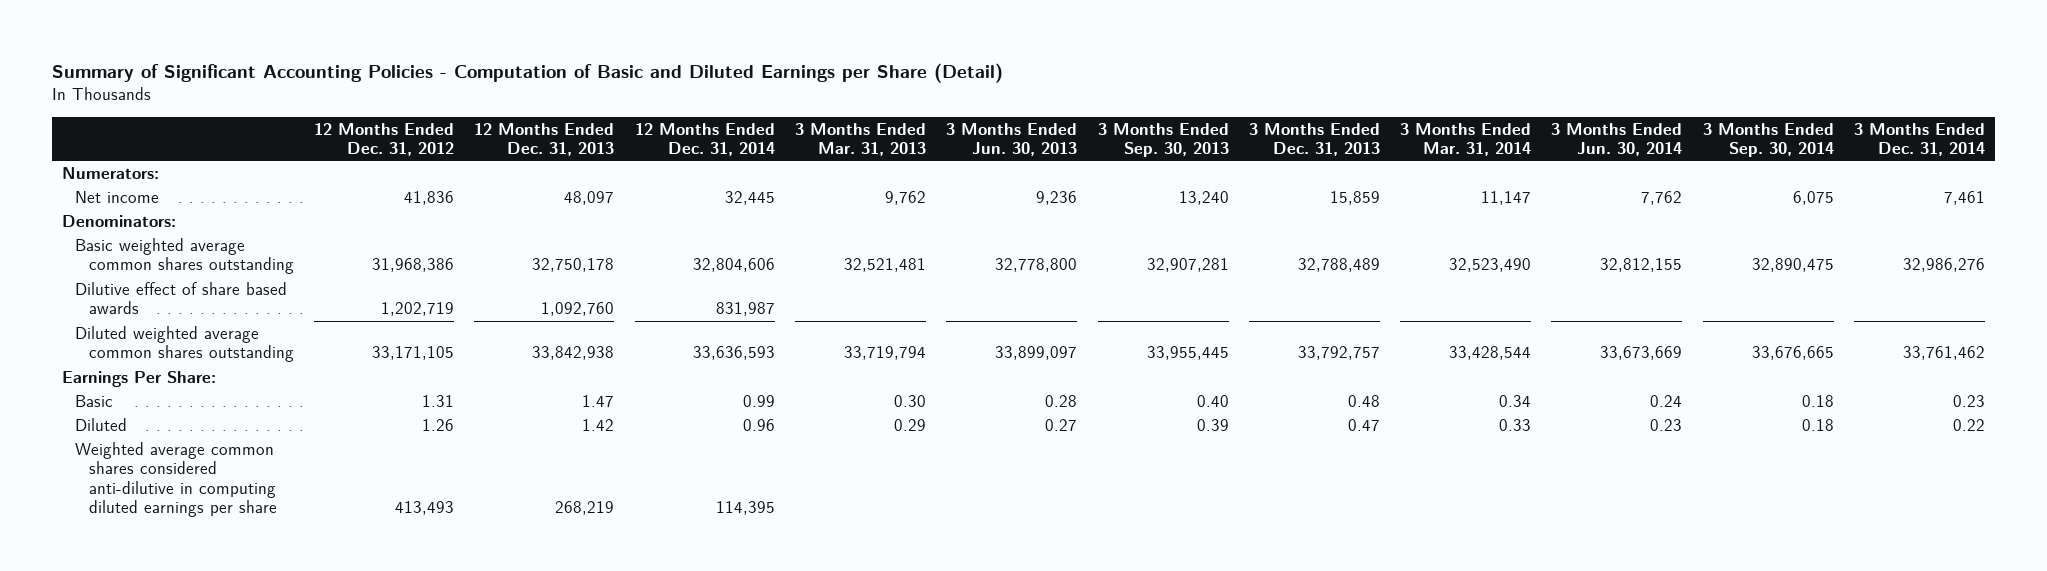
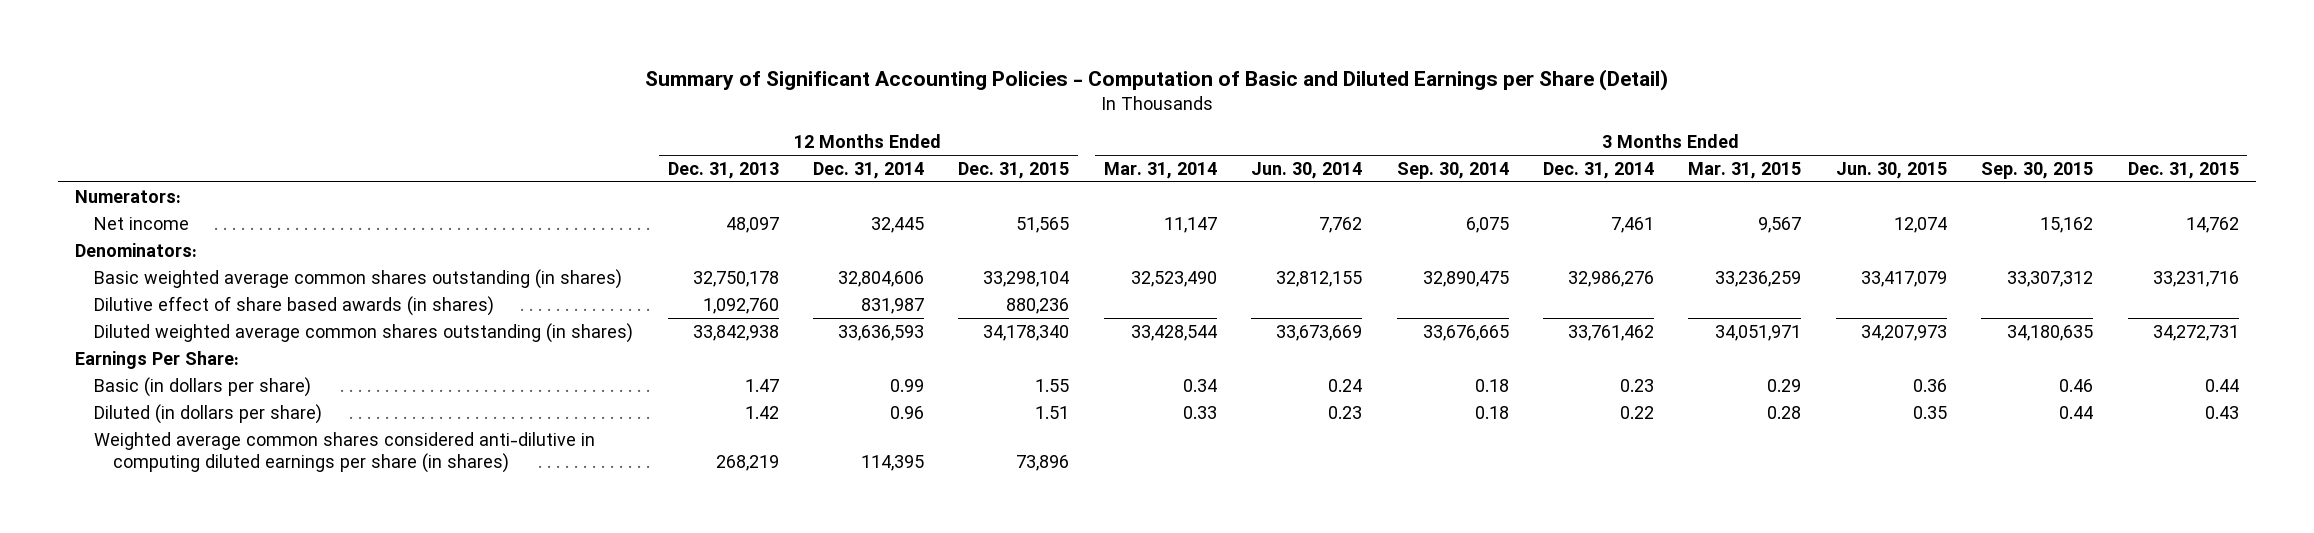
[313,122,454,157] 12 Months Ended Dec. 31, 2012 -> none
[794,122,926,157] 3 Months Ended Mar. 31, 2013 -> none
[946,122,1078,157] 3 Months Ended Jun. 30, 2013 -> none
[1097,122,1229,158] 3 Months Ended Sep. 30, 2013 -> none
[1248,122,1380,157] 3 Months Ended Dec. 31, 2013 -> none
none -> [958,161,1070,179] Dec. 31, 2015
none -> [1688,161,1802,179] Mar. 31, 2015
none -> [1835,161,1947,179] Jun. 30, 2015
none -> [1981,161,2094,179] Sep. 30, 2015
none -> [2127,161,2239,179] Dec. 31, 2015
[75,237,294,275] Basic weighted average common shares outstanding -> [94,268,623,289] Basic weighted average common shares outstanding (in shares)
[75,281,288,315] Dilutive effect of share based awards -> [94,295,495,316] Dilutive effect of share based awards (in shares)
[75,325,294,363] Diluted weighted average common shares outstanding -> [94,322,634,343] Diluted weighted average common shares outstanding (in shares)
[75,394,114,407] Basic -> [94,376,312,397] Basic (in dollars per share)
[75,417,128,431] Diluted -> [94,403,323,424] Diluted (in dollars per share)
[75,441,277,517] Weighted average common shares considered anti-dilutive in computing diluted earnings per share -> [94,431,596,473] Weighted average common shares considered anti-dilutive in computing diluted earnings per share (in shares)

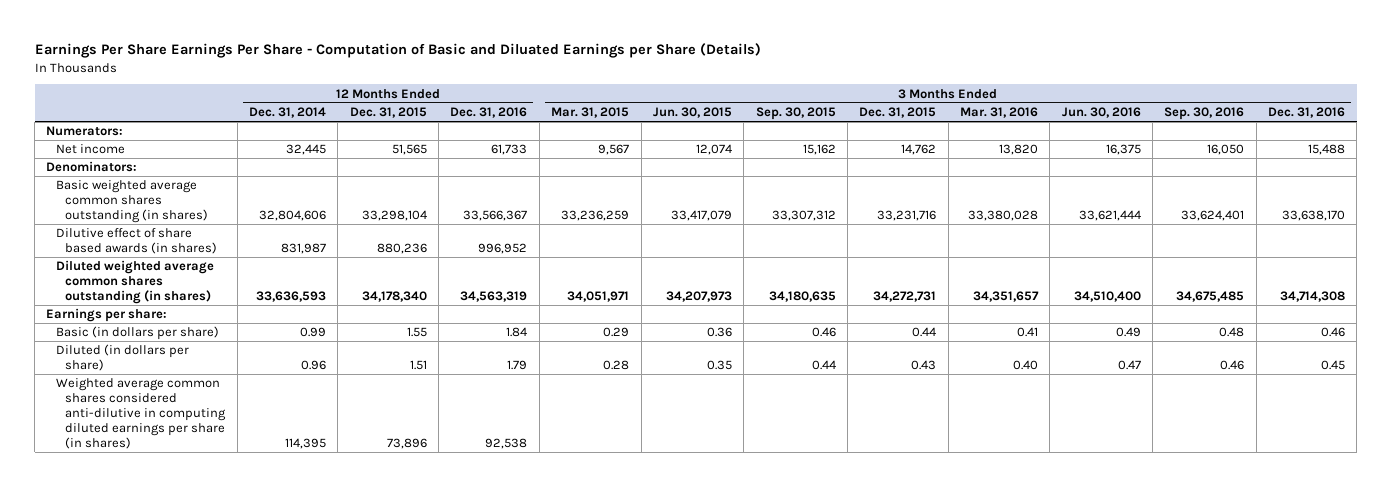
[644,68,1668,91] Summary of Significant Accounting Policies - Computation of Basic and Diluted Earnings per Share (Detail) -> [34,43,761,59] Earnings Per Share Earnings Per Share - Computation of Basic and Diluated Earnings per Share (Details)
[667,161,779,179] Dec. 31, 2013 -> none
[1103,161,1217,179] Mar. 31, 2014 -> none
[1251,161,1363,179] Jun. 30, 2014 -> none
[1396,161,1509,179] Sep. 30, 2014 -> none
[1543,161,1655,179] Dec. 31, 2014 -> none
none -> [450,107,528,119] Dec. 31, 2016
none -> [960,107,1039,119] Mar. 31, 2016
none -> [1061,107,1141,119] Jun. 30, 2016
none -> [1164,107,1245,121] Sep. 30, 2016
none -> [1268,107,1346,119] Dec. 31, 2016
[74,350,239,369] Earnings Per Share: -> [46,308,168,323] Earnings per share:

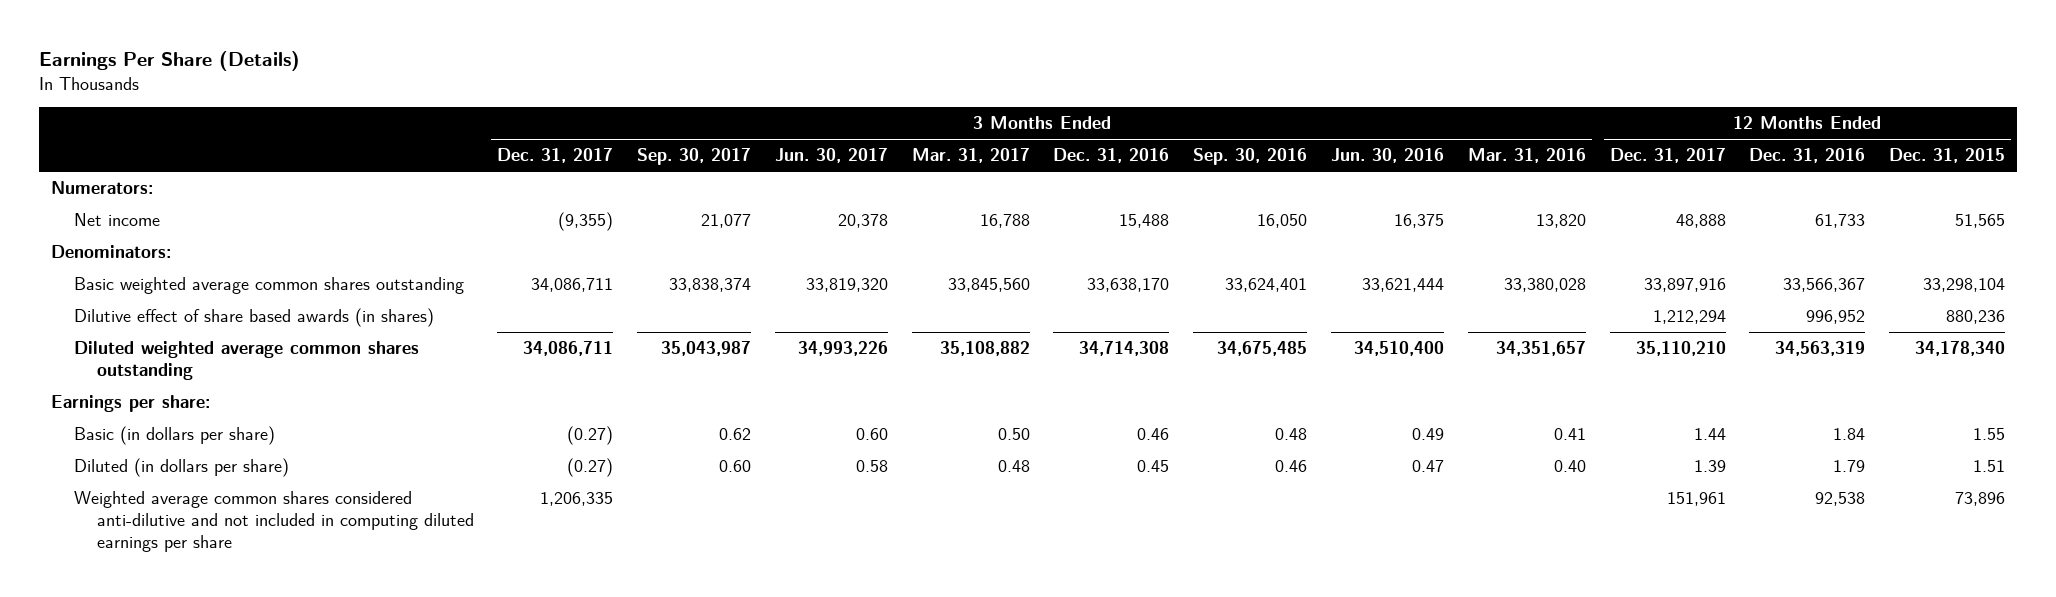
[34,43,761,59] Earnings Per Share Earnings Per Share - Computation of Basic and Diluated Earnings per Share (Details) -> [38,51,300,72] Earnings Per Share (Details)
[249,107,327,119] Dec. 31, 2014 -> none
[551,107,630,119] Mar. 31, 2015 -> none
[652,107,732,119] Jun. 30, 2015 -> none
[755,107,836,121] Sep. 30, 2015 -> none
[859,107,937,119] Dec. 31, 2015 -> none
none -> [497,148,614,164] Dec. 31, 2017
none -> [637,148,752,166] Sep. 30, 2017
none -> [774,148,888,164] Jun. 30, 2017
none -> [911,148,1030,164] Mar. 31, 2017
none -> [1609,148,1726,164] Dec. 31, 2017
[55,180,209,224] Basic weighted average common shares outstanding (in shares) -> [73,277,464,295] Basic weighted average common shares outstanding
[55,260,214,305] Diluted weighted average common shares outstanding (in shares) -> [73,341,419,381] Diluted weighted average common shares outstanding
[55,378,227,449] Weighted average common shares considered anti-dilutive in computing diluted earnings per share (in shares) -> [73,491,474,553] Weighted average common shares considered anti-dilutive and not included in computing diluted earnings per share

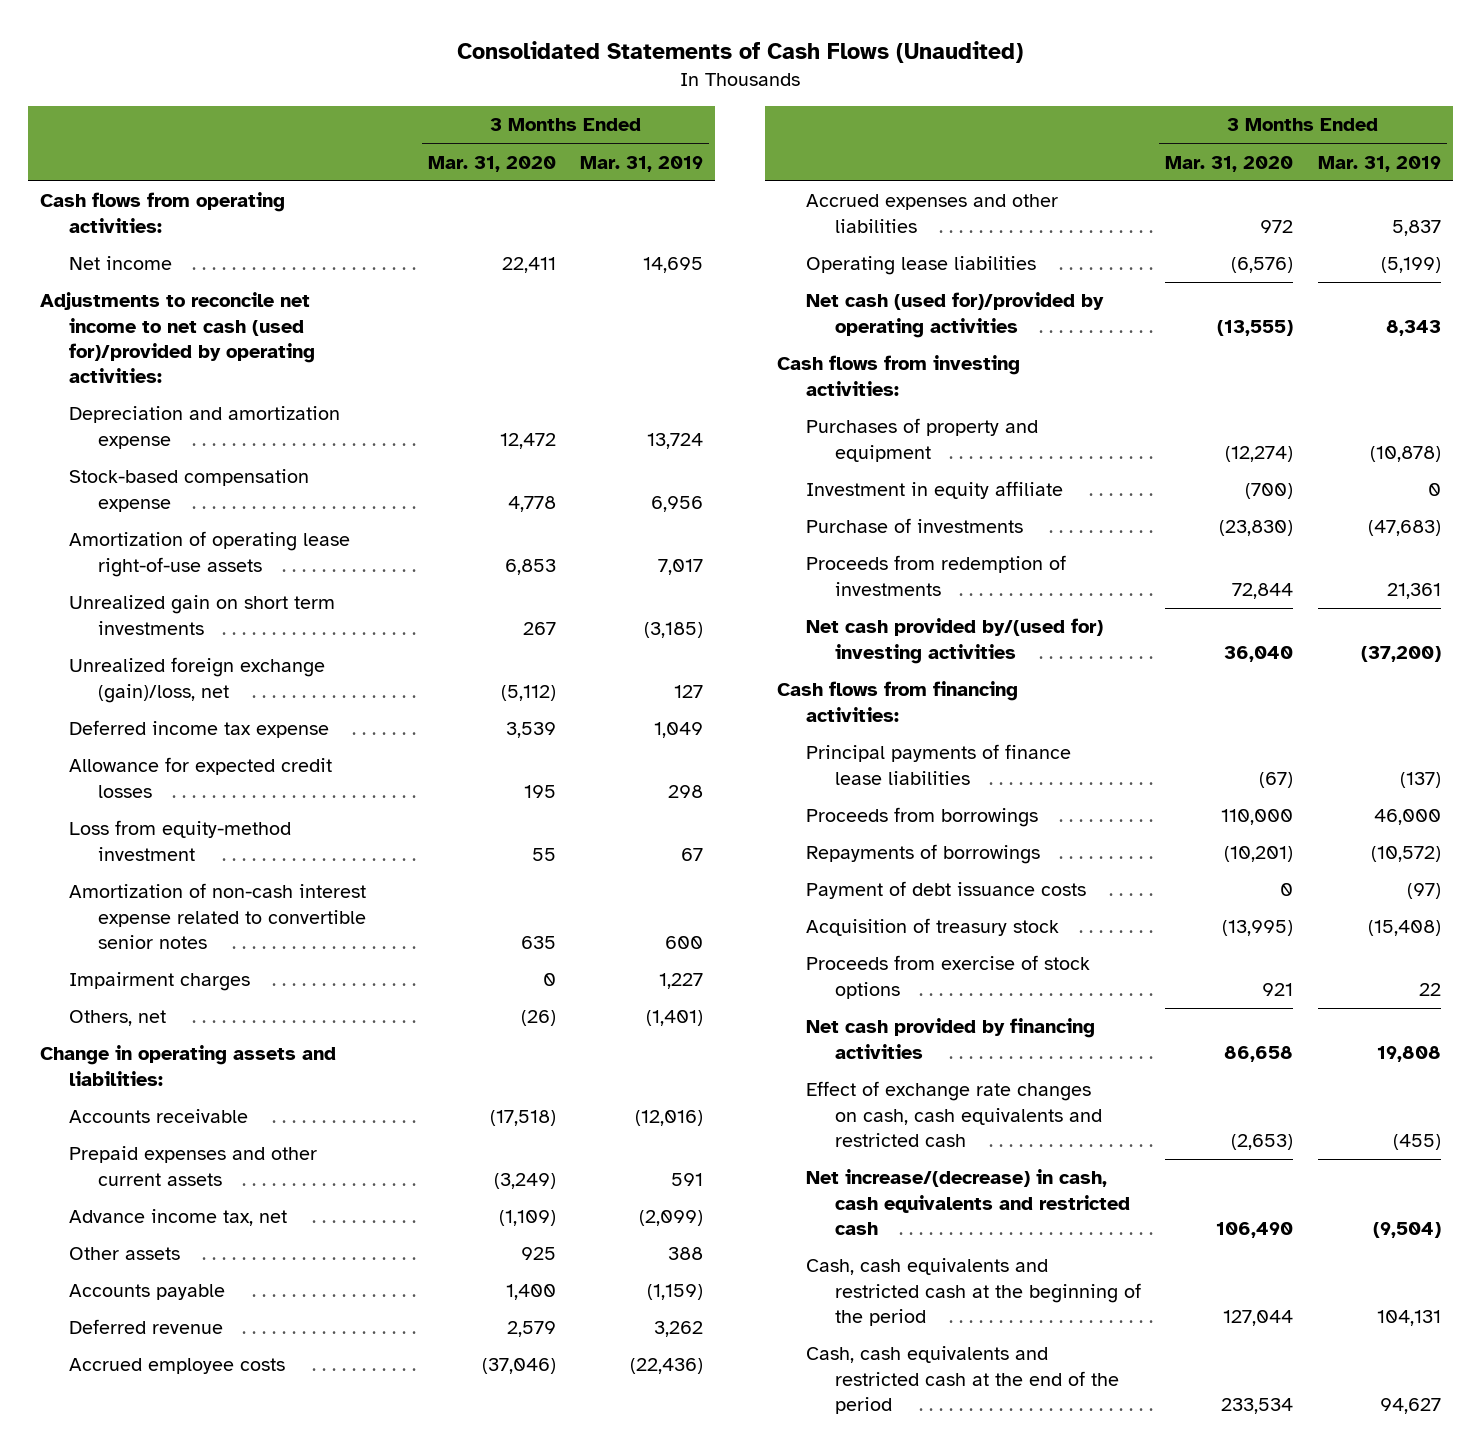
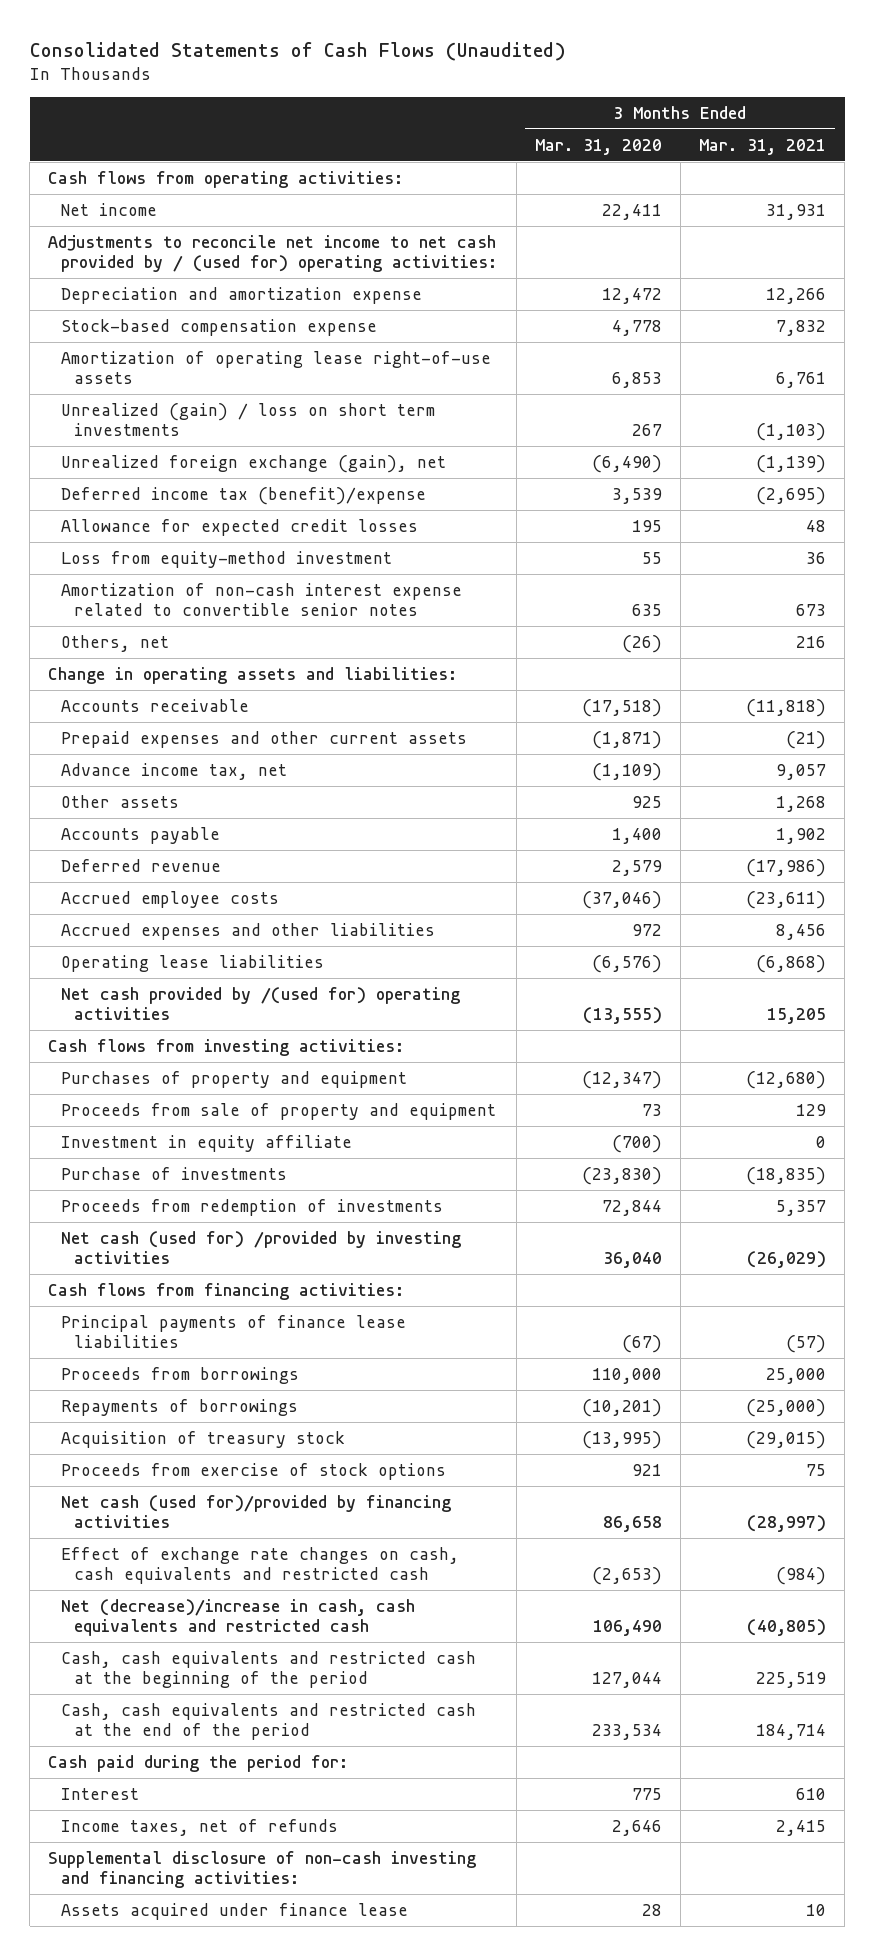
[580,155,704,172] Mar. 31, 2019 -> none
none -> [699,138,827,155] Mar. 31, 2021
[40,292,315,383] Adjustments to reconcile net income to net cash (used for)/provided by operating activities: -> [48,234,498,273] Adjustments to reconcile net income to net cash provided by / (used for) operating activities:
[68,595,335,635] Unrealized gain on short term investments -> [61,402,436,437] Unrealized (gain) / loss on short term investments
[68,657,325,703] Unrealized foreign exchange (gain)/loss, net -> [61,454,447,473] Unrealized foreign exchange (gain), net
[500,684,556,701] (5,112) -> [591,454,662,473] (6,490)
[68,720,329,739] Deferred income tax expense -> [61,486,427,505] Deferred income tax (benefit)/expense
[68,972,250,992] Impairment charges -> none
[493,1172,556,1189] (3,249) -> [591,730,662,749] (1,871)
[806,292,1105,338] Net cash (used for)/provided by operating activities -> [61,986,461,1021] Net cash provided by /(used for) operating activities
[1225,445,1294,462] (12,274) -> [581,1070,662,1089] (12,347)
none -> [61,1102,497,1120] Proceeds from sale of property and equipment
[806,618,1104,664] Net cash provided by/(used for) investing activities -> [61,1230,462,1265] Net cash (used for) /provided by investing activities
[806,881,1087,900] Payment of debt issuance costs -> none
[806,1018,1096,1059] Net cash provided by financing activities -> [61,1494,452,1529] Net cash (used for)/provided by financing activities
[806,1169,1130,1235] Net increase/(decrease) in cash, cash equivalents and restricted cash -> [61,1598,416,1637] Net (decrease)/increase in cash, cash equivalents and restricted cash
none -> [48,1754,349,1772] Cash paid during the period for:
none -> [61,1787,140,1800] Interest
none -> [61,1818,339,1836] Income taxes, net of refunds
none -> [48,1850,477,1889] Supplemental disclosure of non-cash investing and financing activities:
none -> [61,1902,409,1920] Assets acquired under finance lease

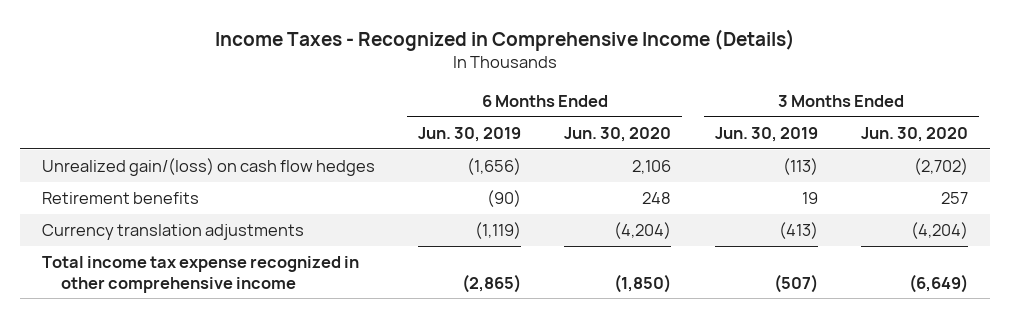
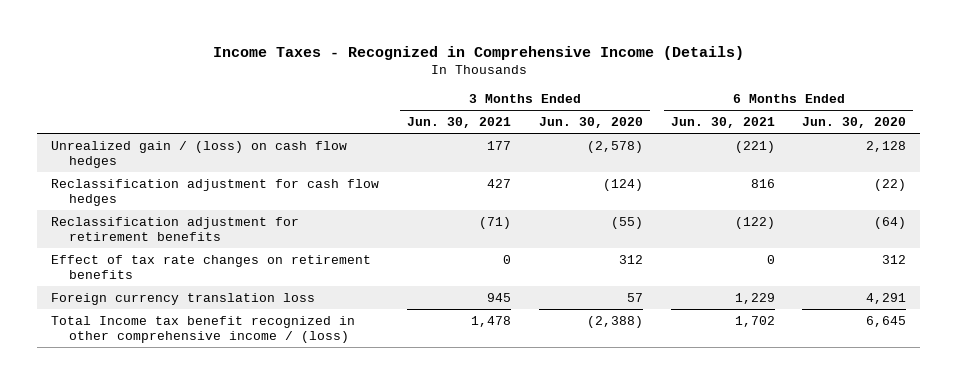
[417,126,521,142] Jun. 30, 2019 -> none
[714,126,818,142] Jun. 30, 2019 -> none
none -> [406,117,511,129] Jun. 30, 2021
none -> [670,117,775,129] Jun. 30, 2021
none -> [50,140,347,169] Unrealized gain / (loss) on cash flow hedges
[41,157,375,176] Unrealized gain/(loss) on cash flow hedges -> [50,178,379,207] Reclassification adjustment for cash flow hedges
[632,159,672,174] 2,106 -> [874,178,907,191] (22)
[914,157,969,175] (2,702) -> [602,178,643,191] (124)
[41,191,199,204] Retirement benefits -> [50,216,299,242] Reclassification adjustment for retirement benefits
[642,191,672,204] 248 -> [874,216,907,229] (64)
[941,191,969,204] 257 -> [610,216,643,229] (55)
none -> [50,254,371,280] Effect of tax rate changes on retirement benefits
[41,223,304,240] Currency translation adjustments -> [50,292,315,305] Foreign currency translation loss
[614,221,672,239] (4,204) -> [866,292,907,304] 4,291
[911,221,969,239] (4,204) -> [626,292,643,302] 57
[41,255,359,293] Total income tax expense recognized in other comprehensive income -> [50,315,355,344] Total Income tax benefit recognized in other comprehensive income / (loss)
[614,273,672,293] (1,850) -> [866,315,907,327] 6,645
[909,273,969,293] (6,649) -> [586,315,643,328] (2,388)

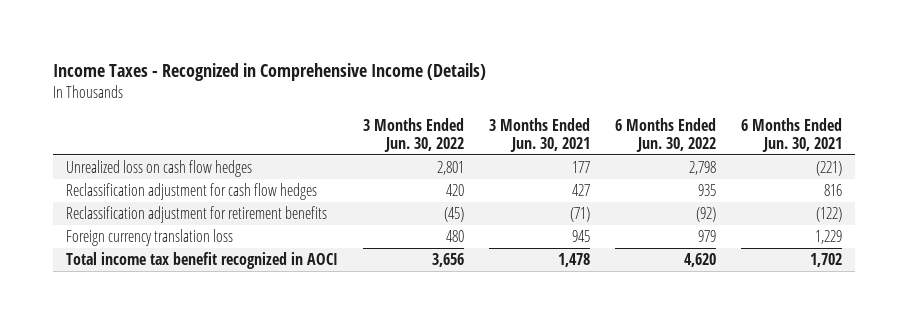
[538,117,643,129] Jun. 30, 2020 -> none
[802,117,907,129] Jun. 30, 2020 -> none
none -> [362,117,464,152] 3 Months Ended Jun. 30, 2022
none -> [615,117,717,152] 6 Months Ended Jun. 30, 2022
[50,140,347,169] Unrealized gain / (loss) on cash flow hedges -> [65,160,252,178] Unrealized loss on cash flow hedges
[50,254,371,280] Effect of tax rate changes on retirement benefits -> none
[50,315,355,344] Total Income tax benefit recognized in other comprehensive income / (loss) -> [65,252,338,270] Total income tax benefit recognized in AOCI

